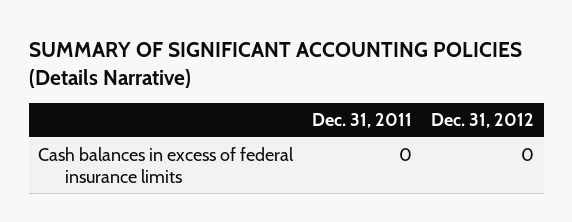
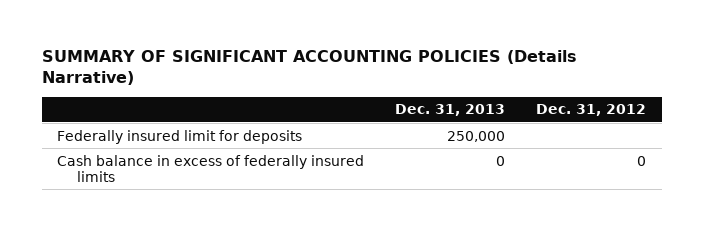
[312,113,413,129] Dec. 31, 2011 -> none
none -> [395,104,506,117] Dec. 31, 2013
none -> [57,129,303,144] Federally insured limit for deposits
[38,147,295,183] Cash balances in excess of federal insurance limits -> [57,154,365,182] Cash balance in excess of federally insured limits

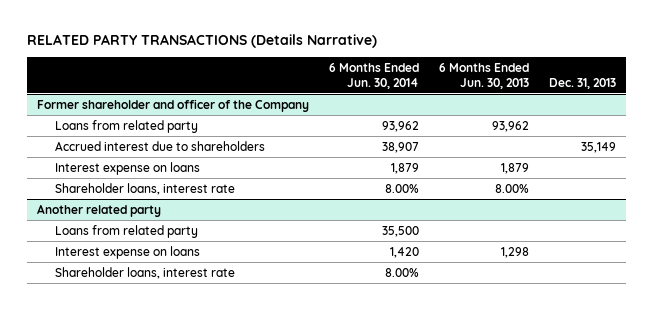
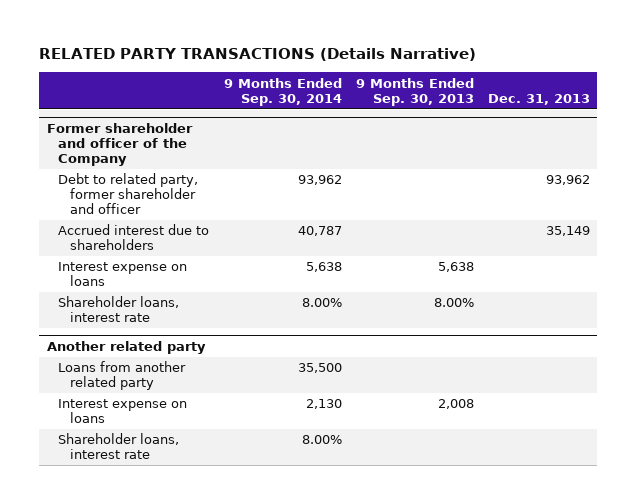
[328,63,419,89] 6 Months Ended Jun. 30, 2014 -> none
[438,63,529,89] 6 Months Ended Jun. 30, 2013 -> none
none -> [223,77,342,106] 9 Months Ended Sep. 30, 2014
none -> [355,77,474,106] 9 Months Ended Sep. 30, 2013
[54,119,198,133] Loans from related party -> none
none -> [58,173,199,215] Debt to related party, former shareholder and officer
[54,224,198,238] Loans from related party -> [58,361,187,391] Loans from another related party

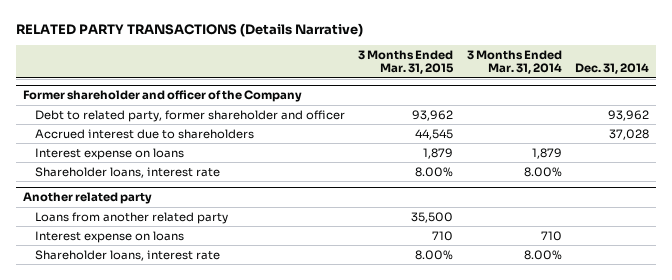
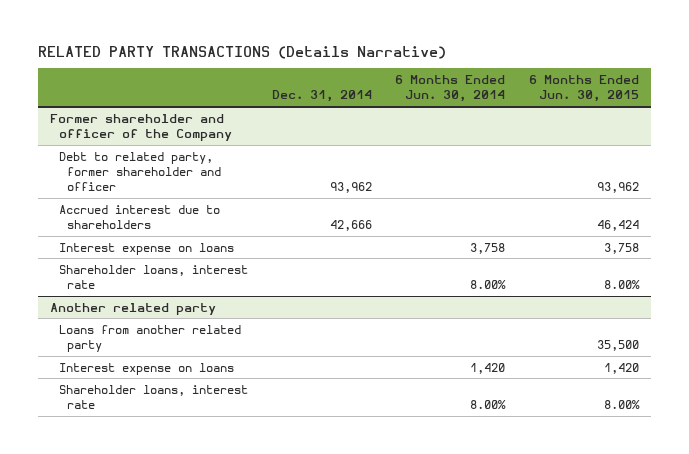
[358,49,455,75] 3 Months Ended Mar. 31, 2015 -> none
[466,49,562,75] 3 Months Ended Mar. 31, 2014 -> none
none -> [395,75,506,103] 6 Months Ended Jun. 30, 2014
none -> [529,75,640,103] 6 Months Ended Jun. 30, 2015
[609,128,650,140] 37,028 -> [329,219,372,231] 42,666

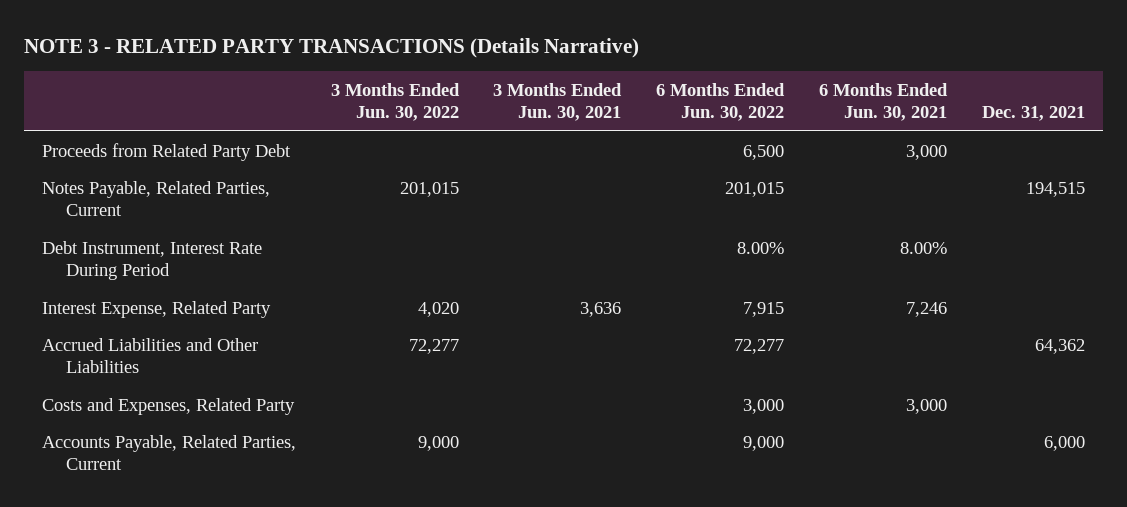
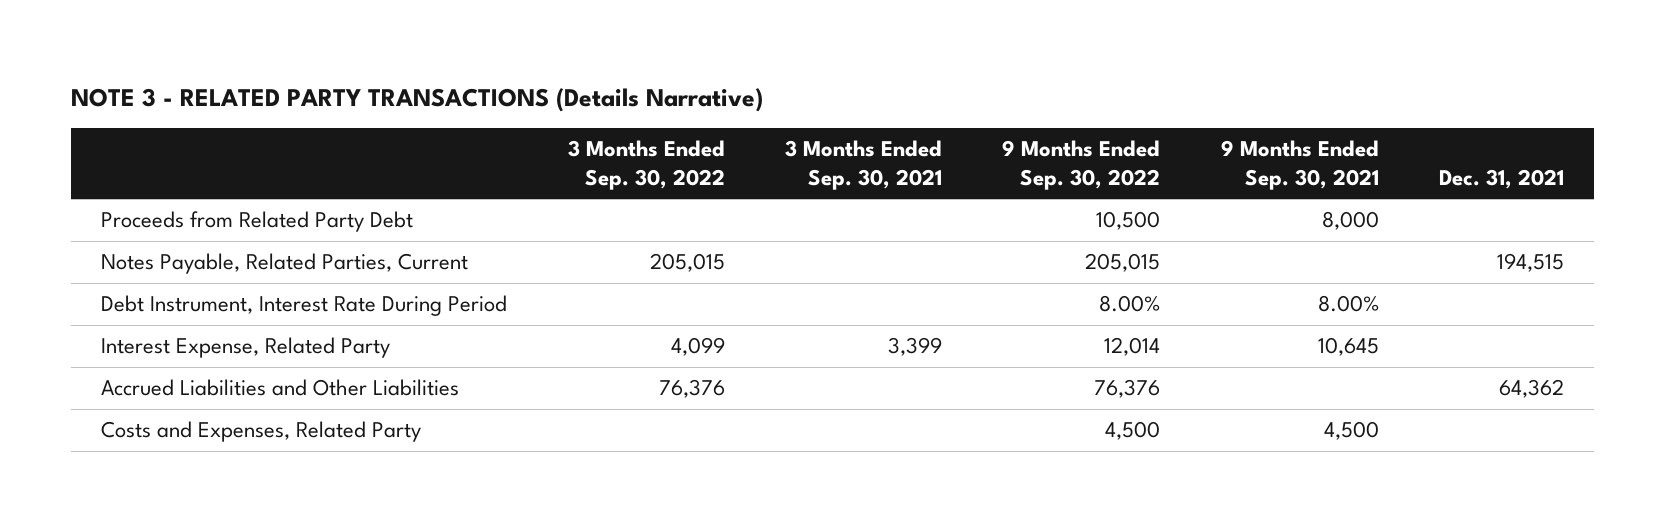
[330,82,460,122] 3 Months Ended Jun. 30, 2022 -> none
[493,82,623,122] 3 Months Ended Jun. 30, 2021 -> none
[656,82,786,122] 6 Months Ended Jun. 30, 2022 -> none
[819,82,949,122] 6 Months Ended Jun. 30, 2021 -> none
none -> [567,140,725,190] 3 Months Ended Sep. 30, 2022
none -> [784,140,942,190] 3 Months Ended Sep. 30, 2021
none -> [1002,140,1161,190] 9 Months Ended Sep. 30, 2022
none -> [1220,140,1379,190] 9 Months Ended Sep. 30, 2021
[41,434,296,471] Accounts Payable, Related Parties, Current -> none

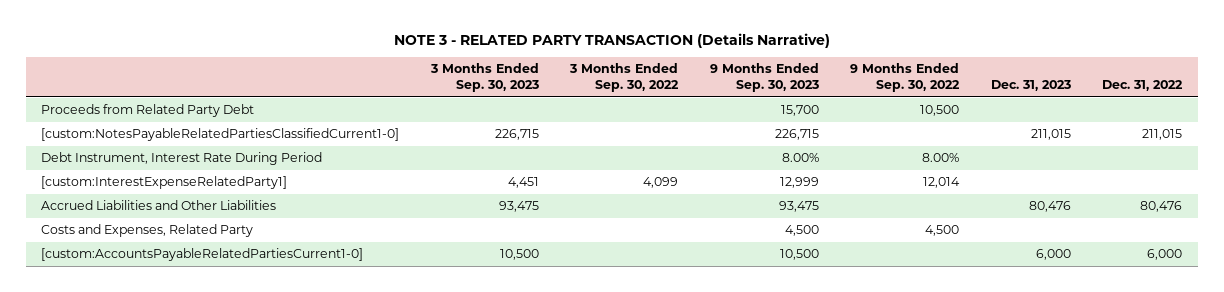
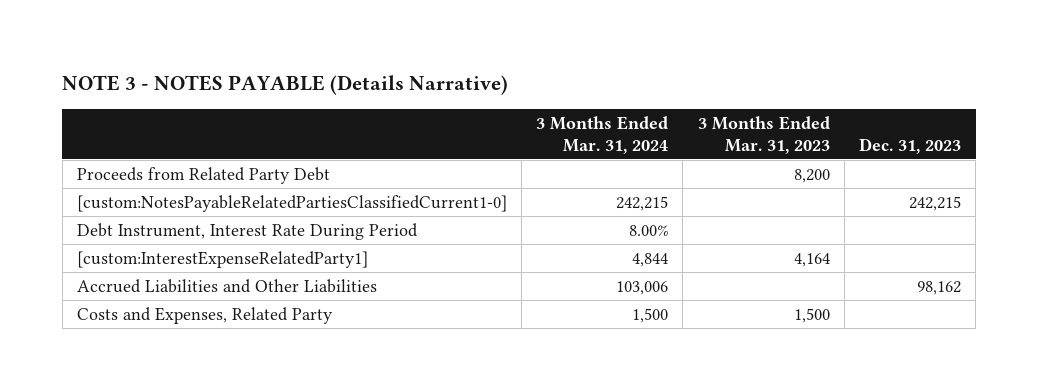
[393,32,830,48] NOTE 3 - RELATED PARTY TRANSACTION (Details Narrative) -> [62,75,509,96] NOTE 3 - NOTES PAYABLE (Details Narrative)
[429,63,539,92] 3 Months Ended Sep. 30, 2023 -> none
[569,63,680,92] 3 Months Ended Sep. 30, 2022 -> none
[709,63,819,92] 9 Months Ended Sep. 30, 2023 -> none
[850,63,961,92] 9 Months Ended Sep. 30, 2022 -> none
[1102,79,1184,91] Dec. 31, 2022 -> none
none -> [536,115,669,154] 3 Months Ended Mar. 31, 2024
none -> [697,115,830,154] 3 Months Ended Mar. 31, 2023
[1030,129,1071,141] 211,015 -> [909,196,962,212] 242,215
[1028,201,1071,213] 80,476 -> [917,281,962,296] 98,162
[41,248,364,262] [custom:AccountsPayableRelatedPartiesCurrent1-0] -> none

